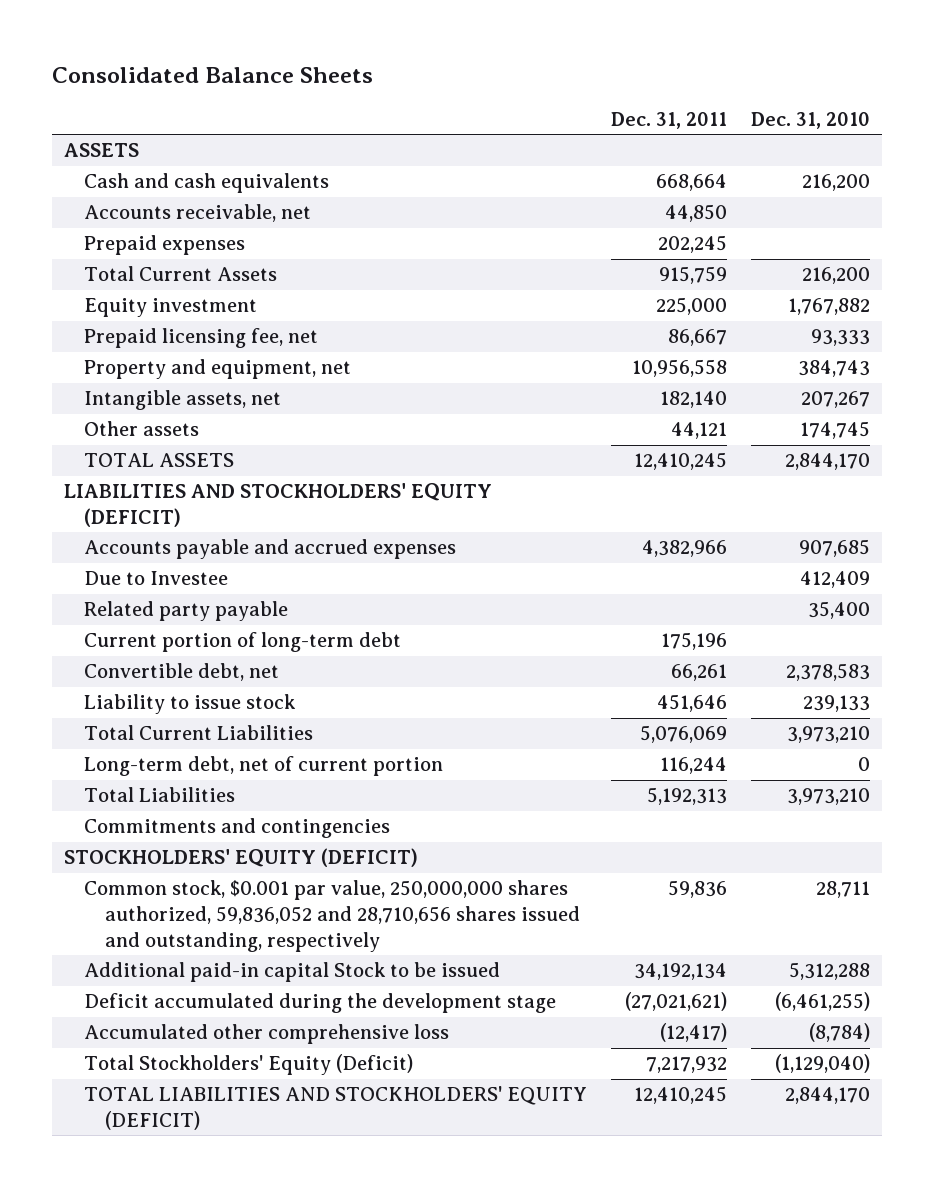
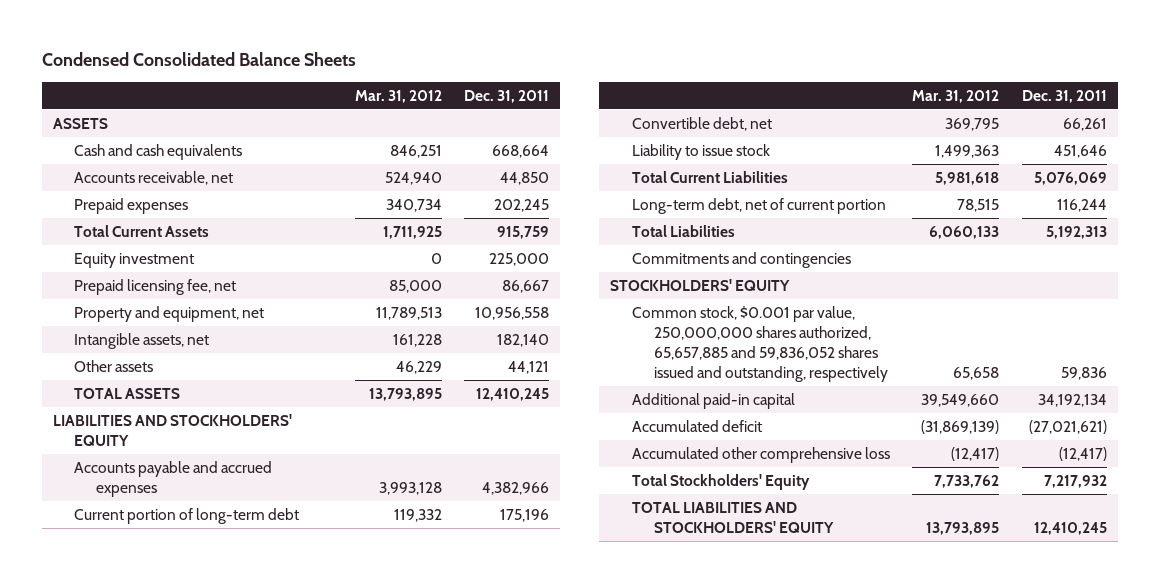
[51,67,373,84] Consolidated Balance Sheets -> [41,51,356,66] Condensed Consolidated Balance Sheets
[751,111,871,129] Dec. 31, 2010 -> none
none -> [354,89,442,103] Mar. 31, 2012
[63,483,492,527] LIABILITIES AND STOCKHOLDERS' EQUITY (DEFICIT) -> [52,414,292,447] LIABILITIES AND STOCKHOLDERS' EQUITY
[84,571,229,586] Due to Investee -> none
[84,601,289,622] Related party payable -> none
[63,848,418,868] STOCKHOLDERS' EQUITY (DEFICIT) -> [610,279,791,292] STOCKHOLDERS' EQUITY
[84,880,580,952] Common stock, $0.001 par value, 250,000,000 shares authorized, 59,836,052 and 28,710,656 shares issued and outstanding, respectively -> [632,306,888,383] Common stock, $0.001 par value, 250,000,000 shares authorized, 65,657,885 and 59,836,052 shares issued and outstanding, respectively
[84,962,501,983] Additional paid-in capital Stock to be issued -> [632,393,796,410] Additional paid-in capital
[84,993,557,1014] Deficit accumulated during the development stage -> [632,420,763,433] Accumulated deficit
[84,1054,414,1076] Total Stockholders' Equity (Deficit) -> [632,474,811,491] Total Stockholders' Equity
[84,1086,588,1130] TOTAL LIABILITIES AND STOCKHOLDERS' EQUITY (DEFICIT) -> [632,502,834,534] TOTAL LIABILITIES AND STOCKHOLDERS' EQUITY

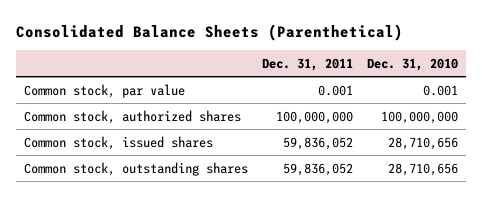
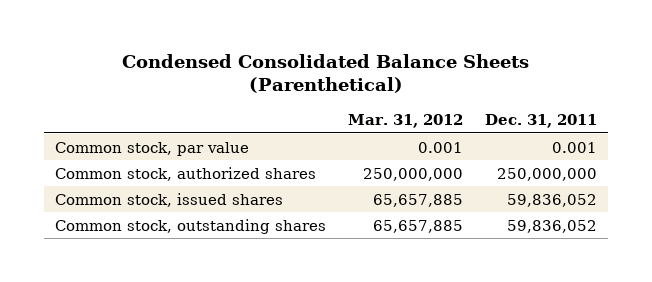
[16,23,404,41] Consolidated Balance Sheets (Parenthetical) -> [122,53,530,94] Condensed Consolidated Balance Sheets (Parenthetical)
[367,57,459,71] Dec. 31, 2010 -> none
none -> [348,114,464,129] Mar. 31, 2012
[275,110,353,124] 100,000,000 -> [496,167,597,181] 250,000,000

